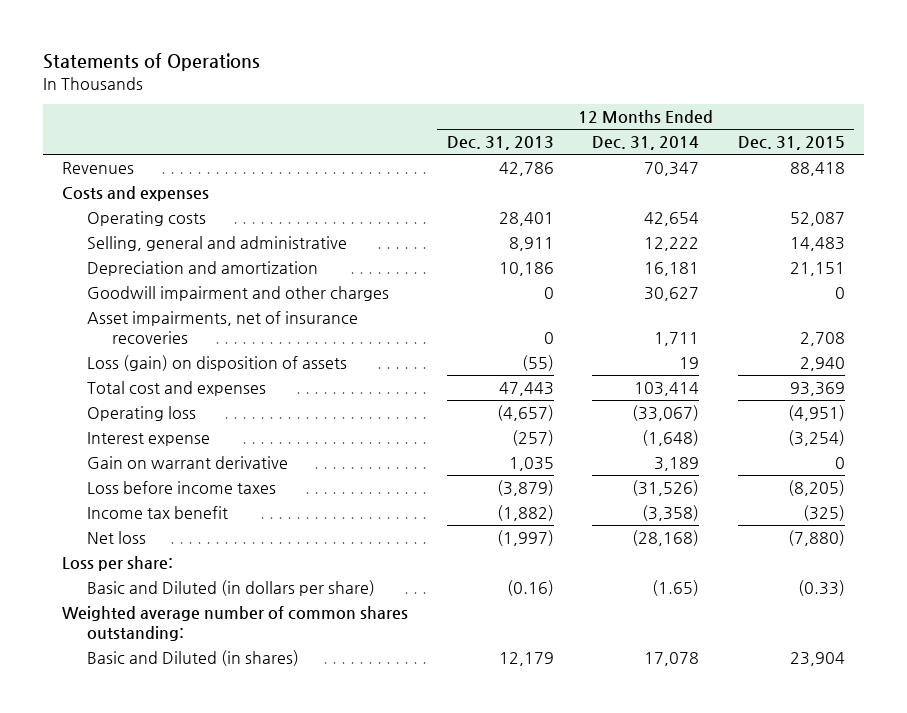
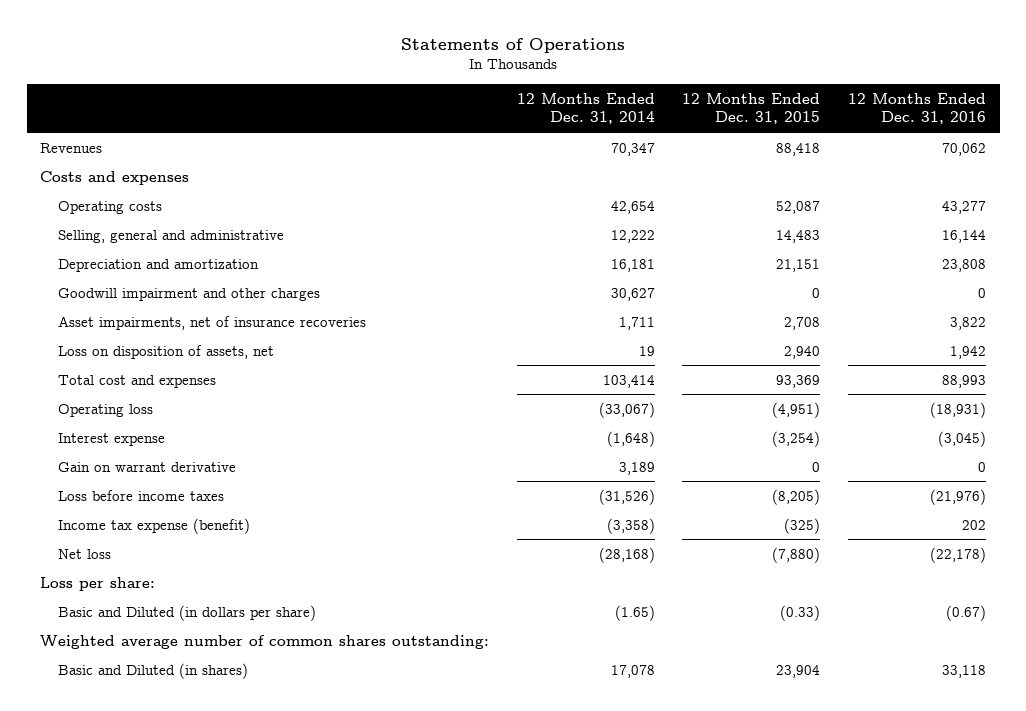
[446,136,554,151] Dec. 31, 2013 -> none
none -> [847,93,986,125] 12 Months Ended Dec. 31, 2016
[87,354,348,371] Loss (gain) on disposition of assets -> [58,344,275,359] Loss on disposition of assets, net
[87,505,229,519] Income tax benefit -> [58,517,251,534] Income tax expense (benefit)

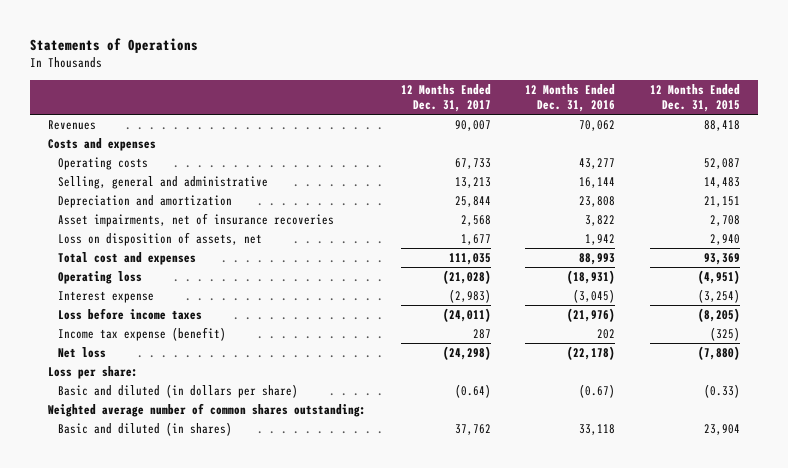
[516,93,655,125] 12 Months Ended Dec. 31, 2014 -> none
none -> [400,83,491,112] 12 Months Ended Dec. 31, 2017
[58,287,321,301] Goodwill impairment and other charges -> none
[58,461,237,472] Gain on warrant derivative -> none
[58,604,317,621] Basic and Diluted (in dollars per share) -> [58,384,299,399] Basic and diluted (in dollars per share)
[58,662,249,679] Basic and Diluted (in shares) -> [58,422,233,437] Basic and diluted (in shares)

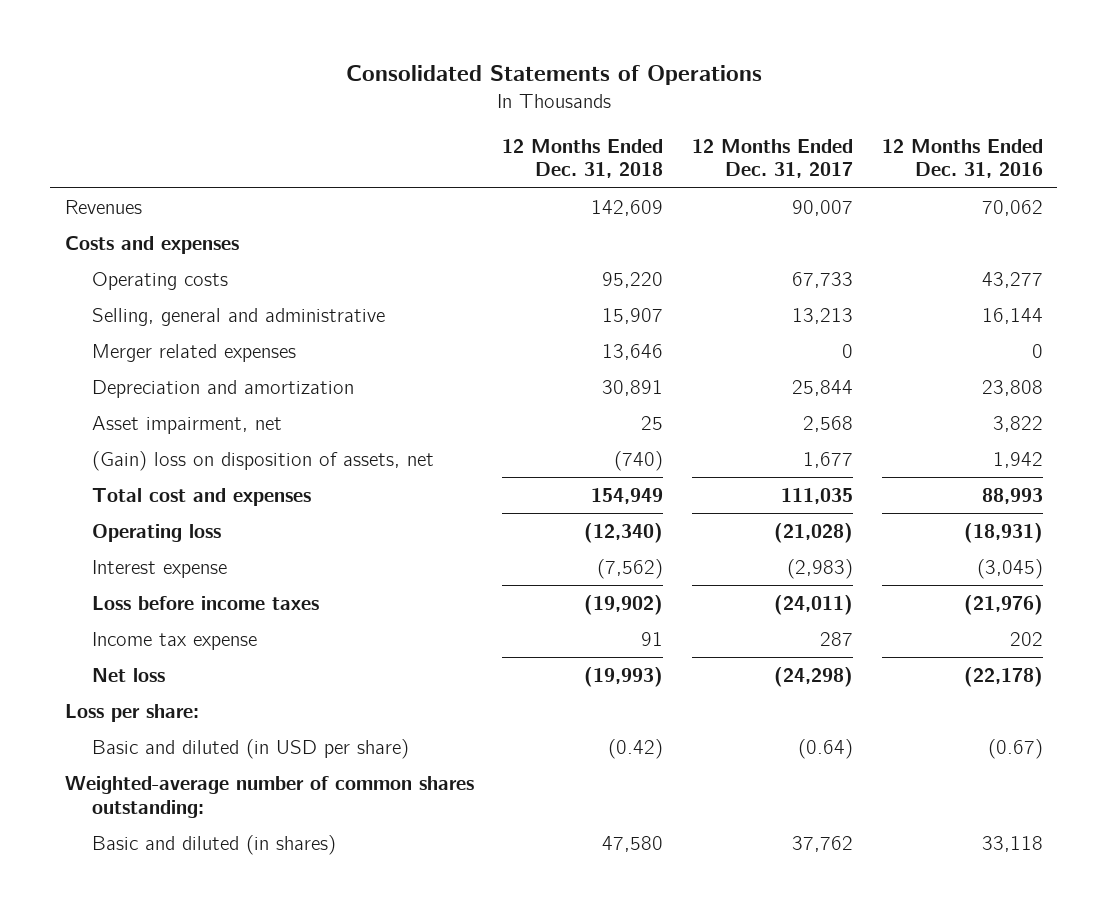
[30,37,199,53] Statements of Operations -> [345,65,762,86] Consolidated Statements of Operations
[650,83,741,112] 12 Months Ended Dec. 31, 2015 -> none
none -> [502,138,664,179] 12 Months Ended Dec. 31, 2018
none -> [92,343,297,362] Merger related expenses
[58,213,335,228] Asset impairments, net of insurance recoveries -> [92,415,283,434] Asset impairment, net
[58,232,263,247] Loss on disposition of assets, net -> [92,450,435,471] (Gain) loss on disposition of assets, net
[58,327,227,342] Income tax expense (benefit) -> [92,631,258,650] Income tax expense
[58,384,299,399] Basic and diluted (in dollars per share) -> [92,738,410,759] Basic and diluted (in USD per share)
[47,403,366,418] Weighted average number of common shares outstanding: -> [64,775,474,818] Weighted-average number of common shares outstanding:

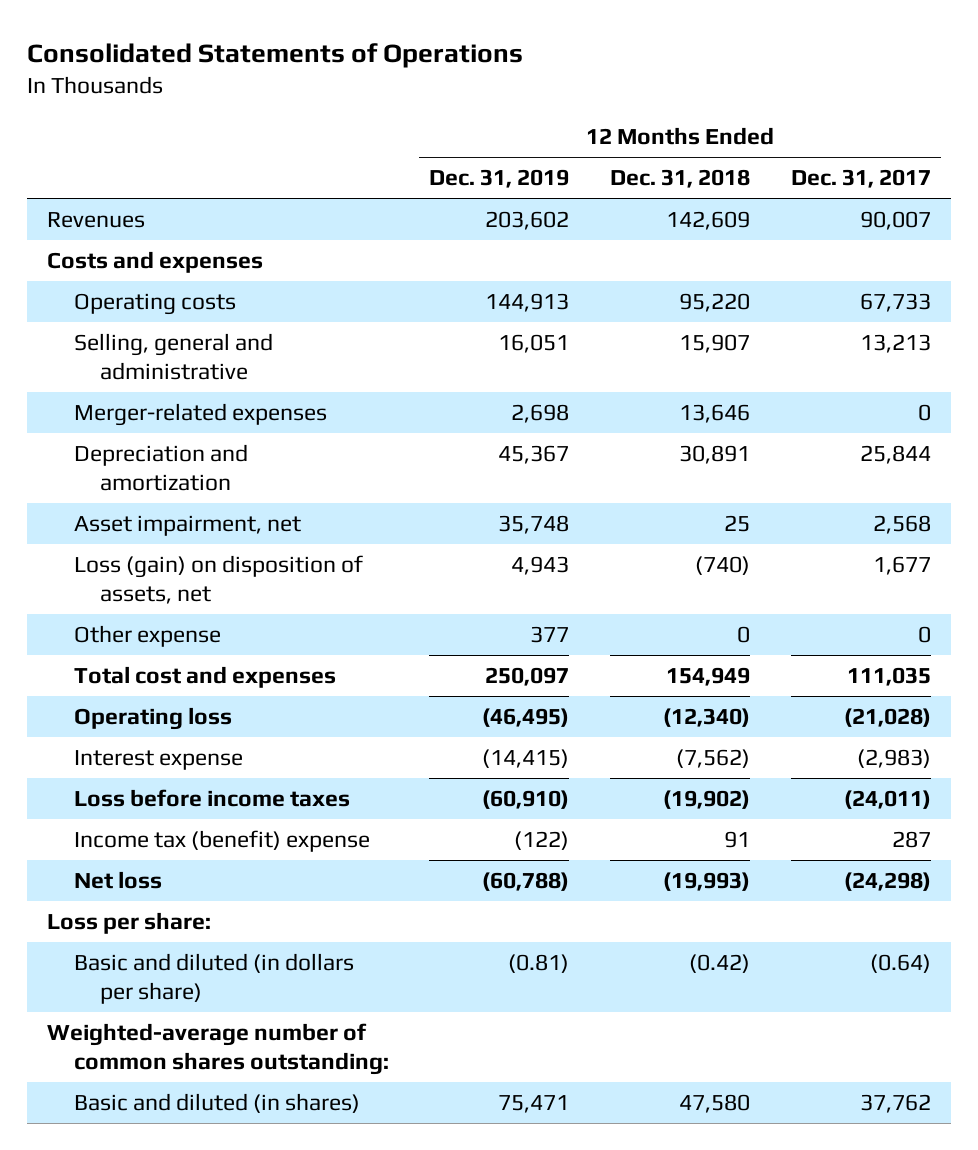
[882,138,1044,179] 12 Months Ended Dec. 31, 2016 -> none
none -> [429,169,570,189] Dec. 31, 2019
[92,343,297,362] Merger related expenses -> [73,402,327,426] Merger-related expenses
[92,450,435,471] (Gain) loss on disposition of assets, net -> [73,554,363,604] Loss (gain) on disposition of assets, net
none -> [73,624,221,647] Other expense
[92,631,258,650] Income tax expense -> [73,829,370,852] Income tax (benefit) expense
[92,738,410,759] Basic and diluted (in USD per share) -> [73,952,354,1004] Basic and diluted (in dollars per share)

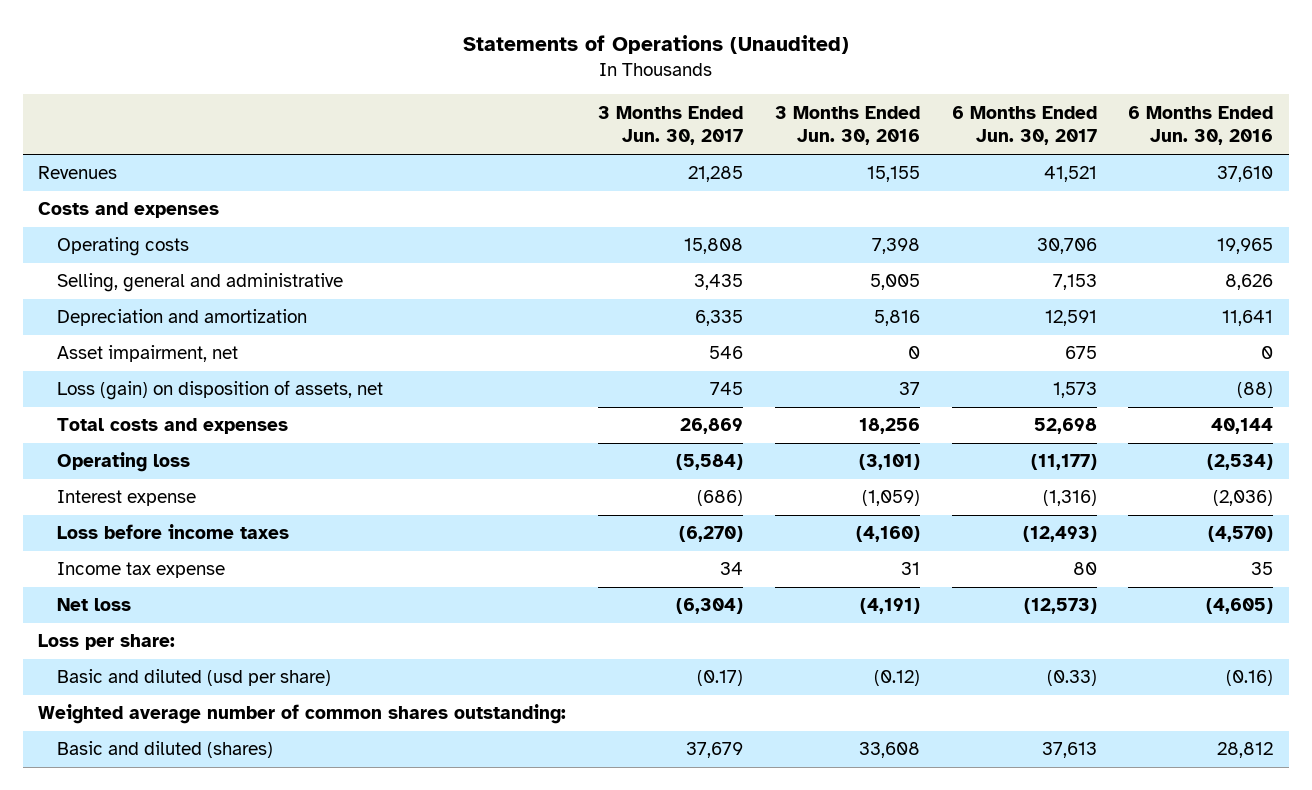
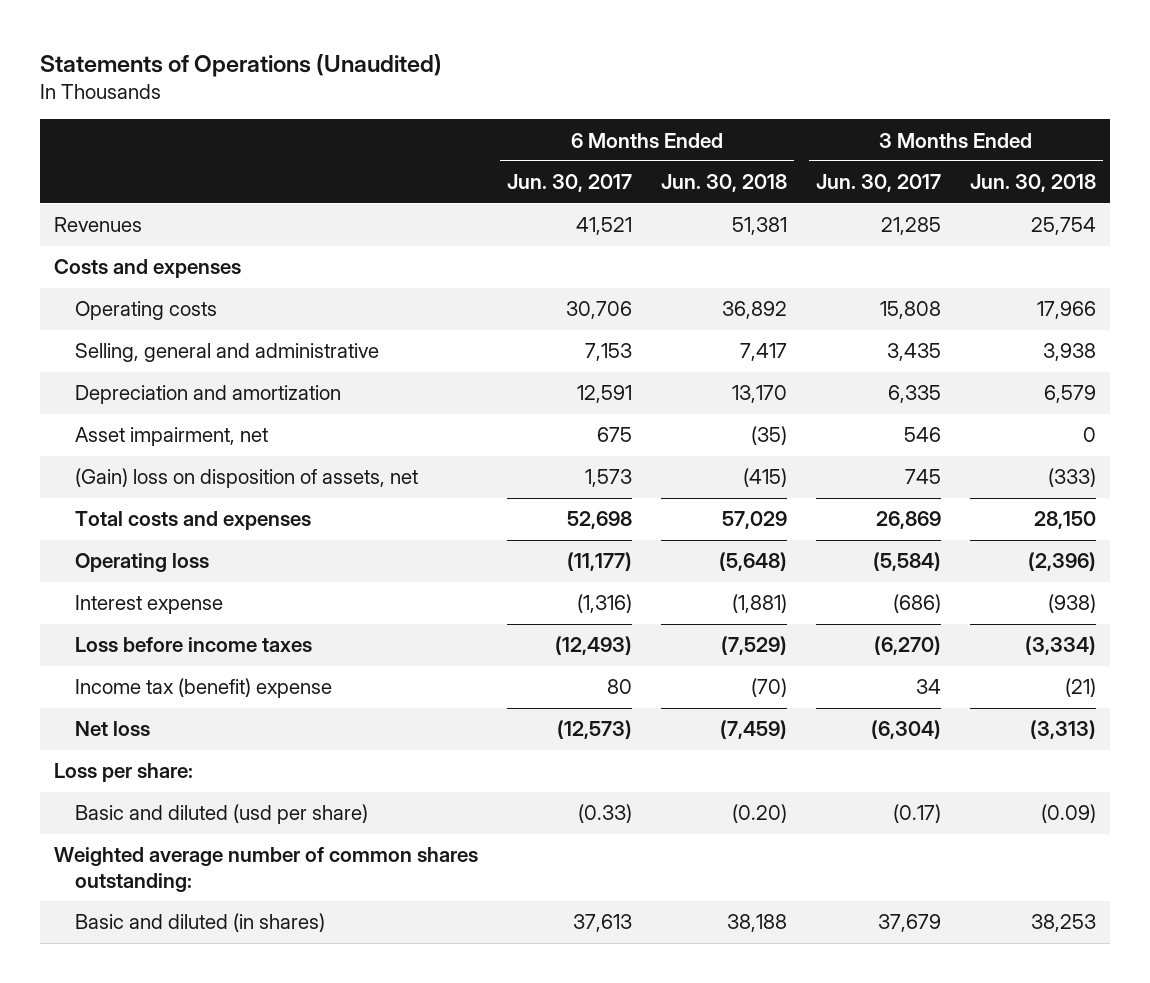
[774,105,920,146] 3 Months Ended Jun. 30, 2016 -> none
[1128,105,1274,146] 6 Months Ended Jun. 30, 2016 -> none
none -> [661,174,788,193] Jun. 30, 2018
none -> [969,174,1096,193] Jun. 30, 2018
[57,380,384,401] Loss (gain) on disposition of assets, net -> [74,468,418,489] (Gain) loss on disposition of assets, net
[57,562,226,579] Income tax expense -> [74,678,332,699] Income tax (benefit) expense
[57,741,274,759] Basic and diluted (shares) -> [74,913,325,933] Basic and diluted (in shares)

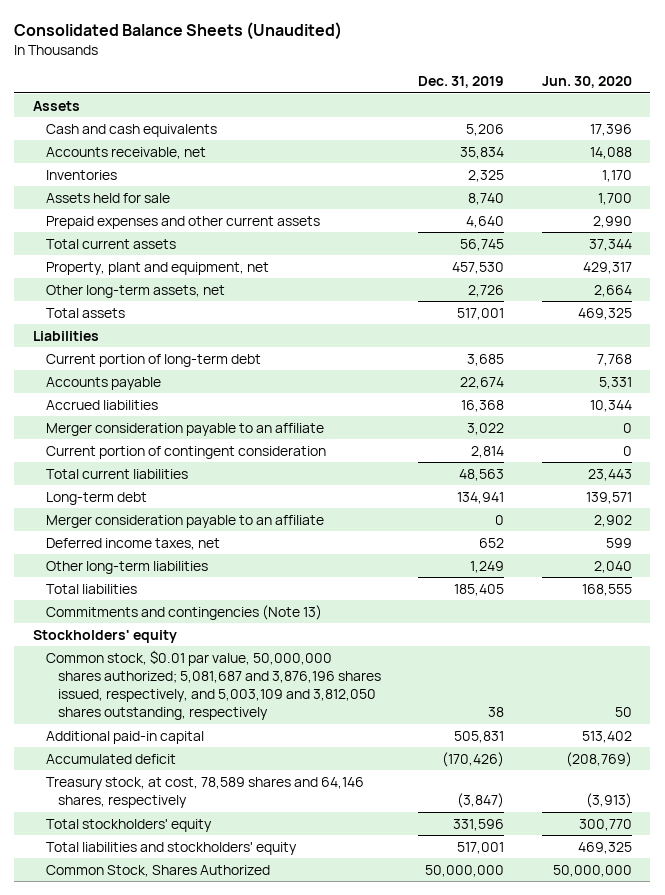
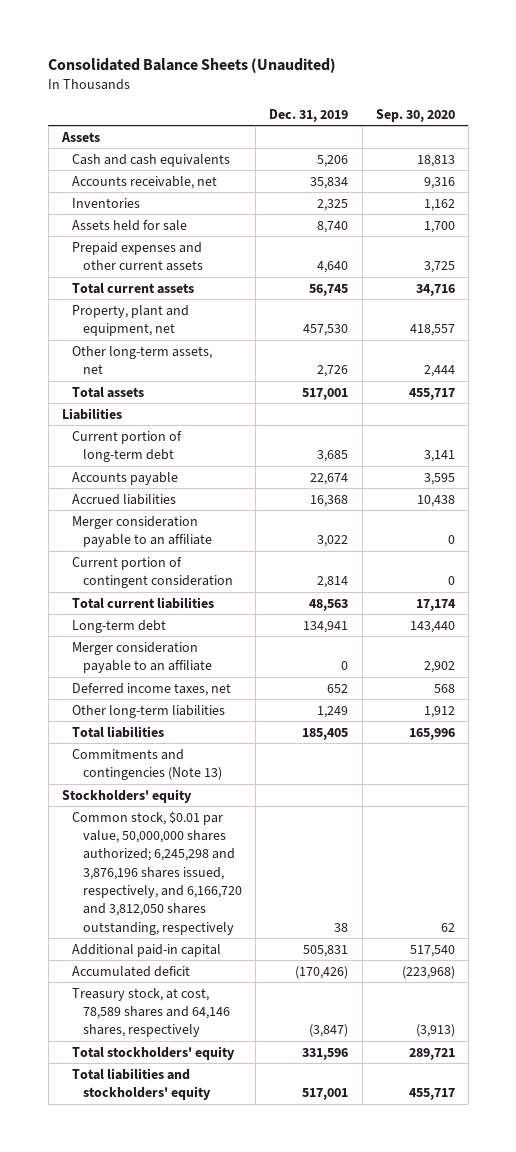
[541,75,632,88] Jun. 30, 2020 -> none
none -> [375,108,455,122] Sep. 30, 2020
[45,649,382,720] Common stock, $0.01 par value, 50,000,000 shares authorized; 5,081,687 and 3,876,196 shares issued, respectively, and 5,003,109 and 3,812,050 shares outstanding, respectively -> [72,810,243,935] Common stock, $0.01 par value, 50,000,000 shares authorized; 6,245,298 and 3,876,196 shares issued, respectively, and 6,166,720 and 3,812,050 shares outstanding, respectively
[45,864,270,877] Common Stock, Shares Authorized -> none

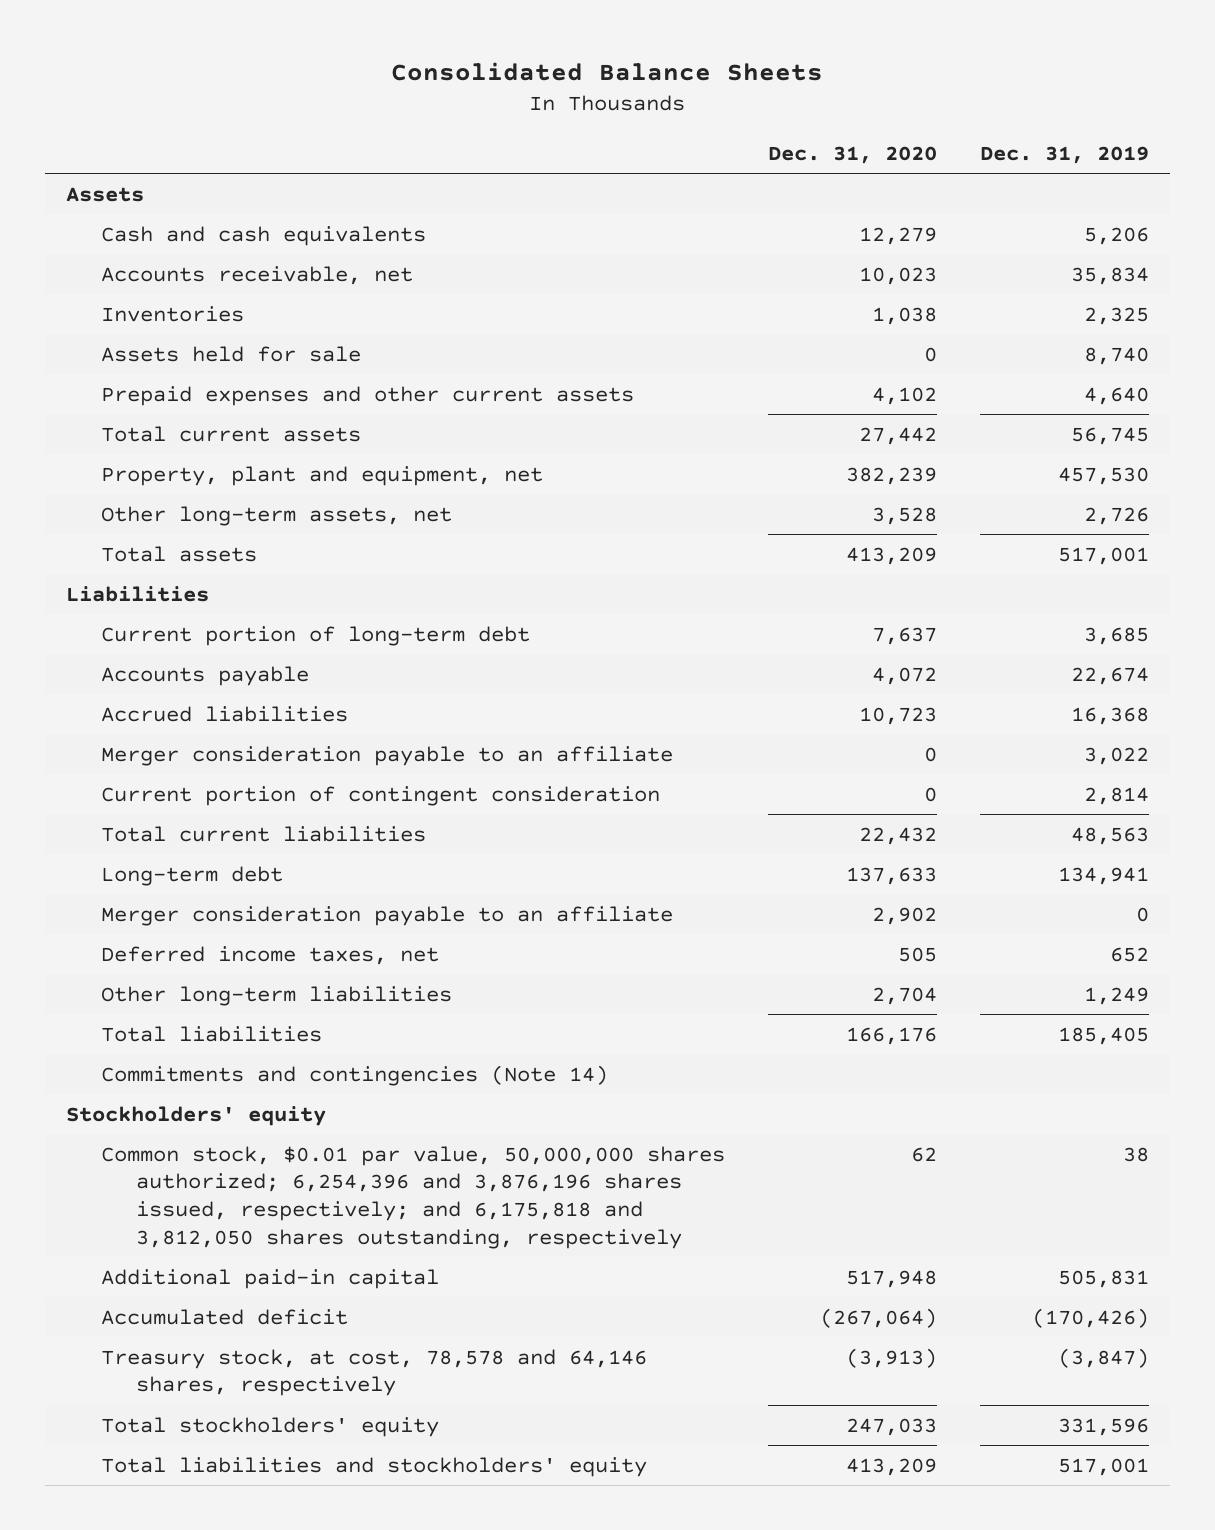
[48,57,337,73] Consolidated Balance Sheets (Unaudited) -> [391,61,824,81] Consolidated Balance Sheets
[375,108,455,122] Sep. 30, 2020 -> none
none -> [767,145,937,164] Dec. 31, 2020
[72,748,223,781] Commitments and contingencies (Note 13) -> [100,1064,608,1086] Commitments and contingencies (Note 14)
[72,810,243,935] Common stock, $0.01 par value, 50,000,000 shares authorized; 6,245,298 and 3,876,196 shares issued, respectively, and 6,166,720 and 3,812,050 shares outstanding, respectively -> [100,1145,725,1249] Common stock, $0.01 par value, 50,000,000 shares authorized; 6,254,396 and 3,876,196 shares issued, respectively; and 6,175,818 and 3,812,050 shares outstanding, respectively
[72,987,231,1038] Treasury stock, at cost, 78,589 shares and 64,146 shares, respectively -> [100,1348,647,1397] Treasury stock, at cost, 78,578 and 64,146 shares, respectively

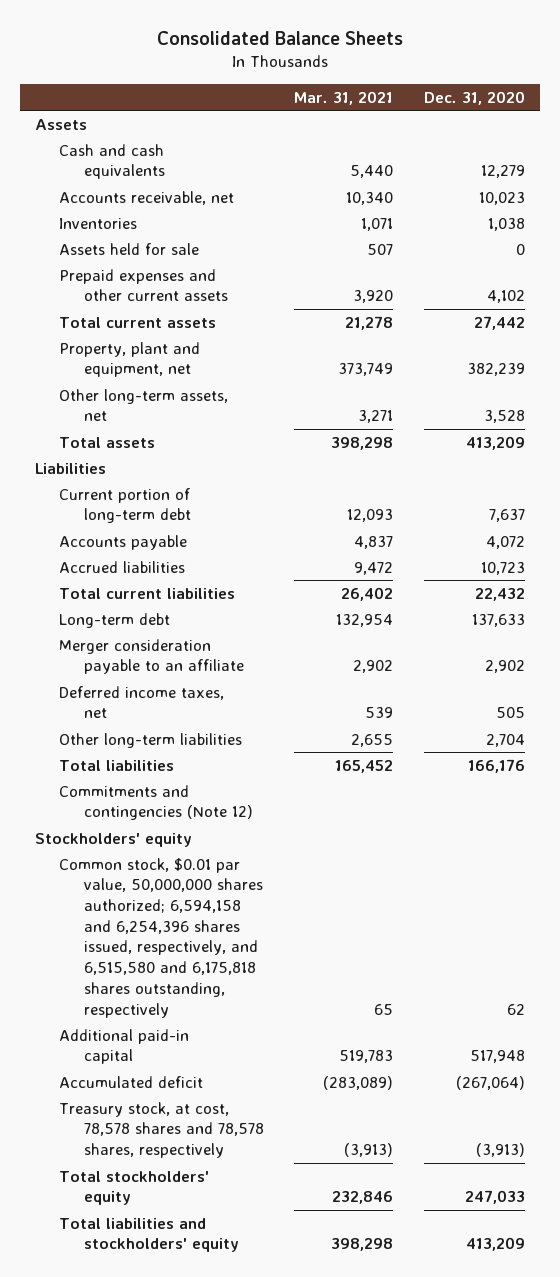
[979,145,1149,164] Dec. 31, 2019 -> none
none -> [294,90,394,105] Mar. 31, 2021
[100,745,673,766] Merger consideration payable to an affiliate -> none
[100,785,660,806] Current portion of contingent consideration -> none
[100,1064,608,1086] Commitments and contingencies (Note 14) -> [59,784,253,821] Commitments and contingencies (Note 12)
[100,1145,725,1249] Common stock, $0.01 par value, 50,000,000 shares authorized; 6,254,396 and 3,876,196 shares issued, respectively; and 6,175,818 and 3,812,050 shares outstanding, respectively -> [59,857,263,1018] Common stock, $0.01 par value, 50,000,000 shares authorized; 6,594,158 and 6,254,396 shares issued, respectively, and 6,515,580 and 6,175,818 shares outstanding, respectively
[100,1348,647,1397] Treasury stock, at cost, 78,578 and 64,146 shares, respectively -> [59,1101,264,1159] Treasury stock, at cost, 78,578 shares and 78,578 shares, respectively

